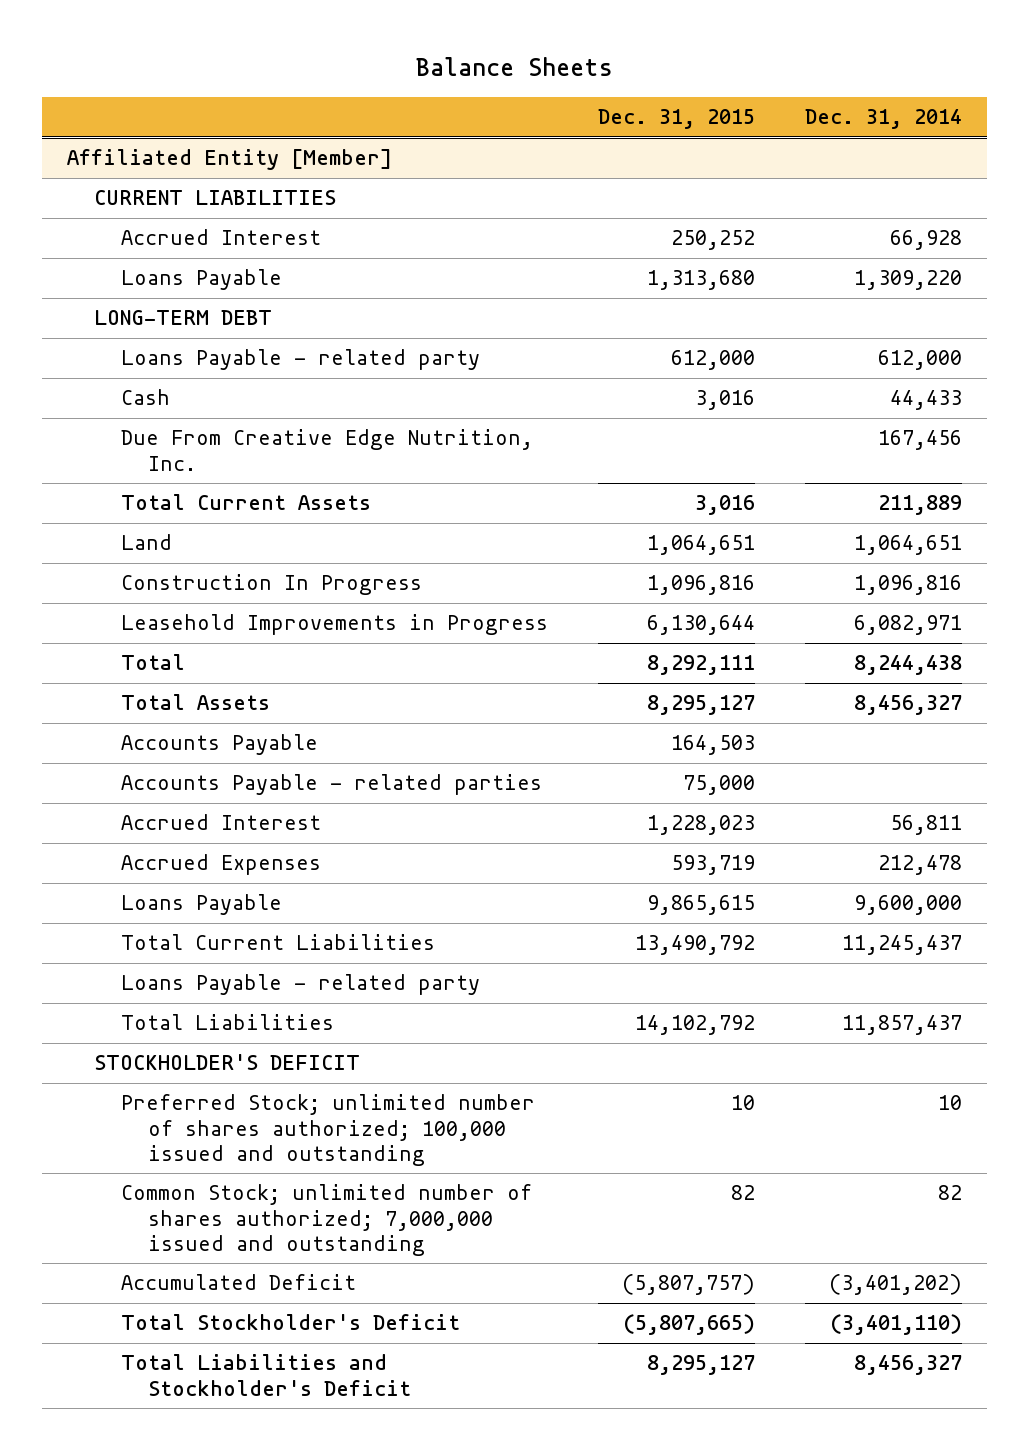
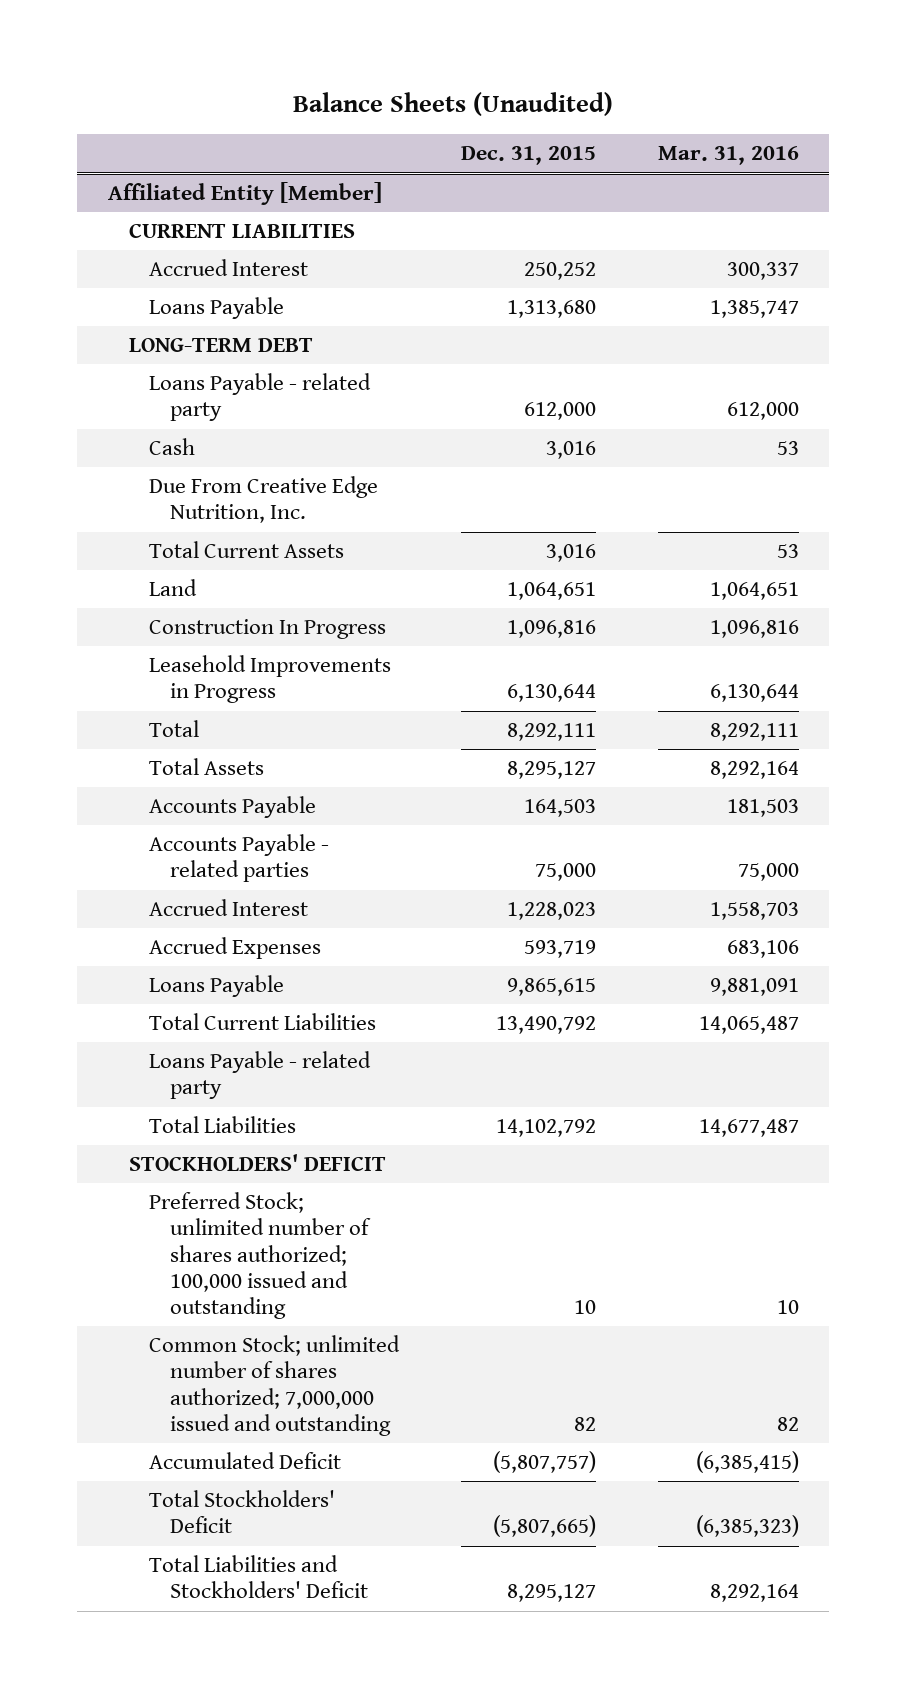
[415,56,613,76] Balance Sheets -> [293,91,614,116] Balance Sheets (Unaudited)
[805,109,963,130] Dec. 31, 2014 -> none
none -> [657,146,799,166] Mar. 31, 2016
[94,1054,361,1071] STOCKHOLDER'S DEFICIT -> [128,1154,386,1172] STOCKHOLDERS' DEFICIT
[121,1314,461,1331] Total Stockholder's Deficit -> [149,1490,336,1534] Total Stockholders' Deficit
[121,1354,411,1396] Total Liabilities and Stockholder's Deficit -> [149,1555,368,1599] Total Liabilities and Stockholders' Deficit

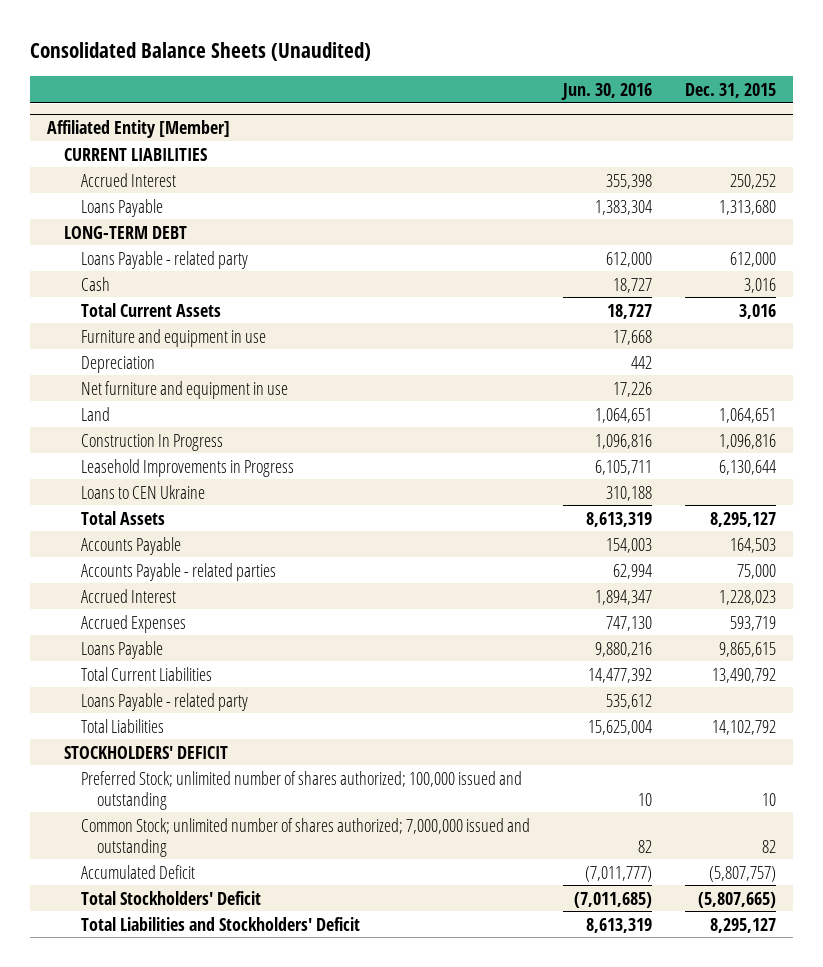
[293,91,614,116] Balance Sheets (Unaudited) -> [30,42,372,62] Consolidated Balance Sheets (Unaudited)
[657,146,799,166] Mar. 31, 2016 -> none
none -> [560,83,652,101] Jun. 30, 2016
[149,476,379,524] Due From Creative Edge Nutrition, Inc. -> none
none -> [80,328,266,347] Furniture and equipment in use
none -> [80,355,155,373] Depreciation
none -> [80,380,288,399] Net furniture and equipment in use
[149,720,200,738] Total -> none
none -> [80,484,205,499] Loans to CEN Ukraine

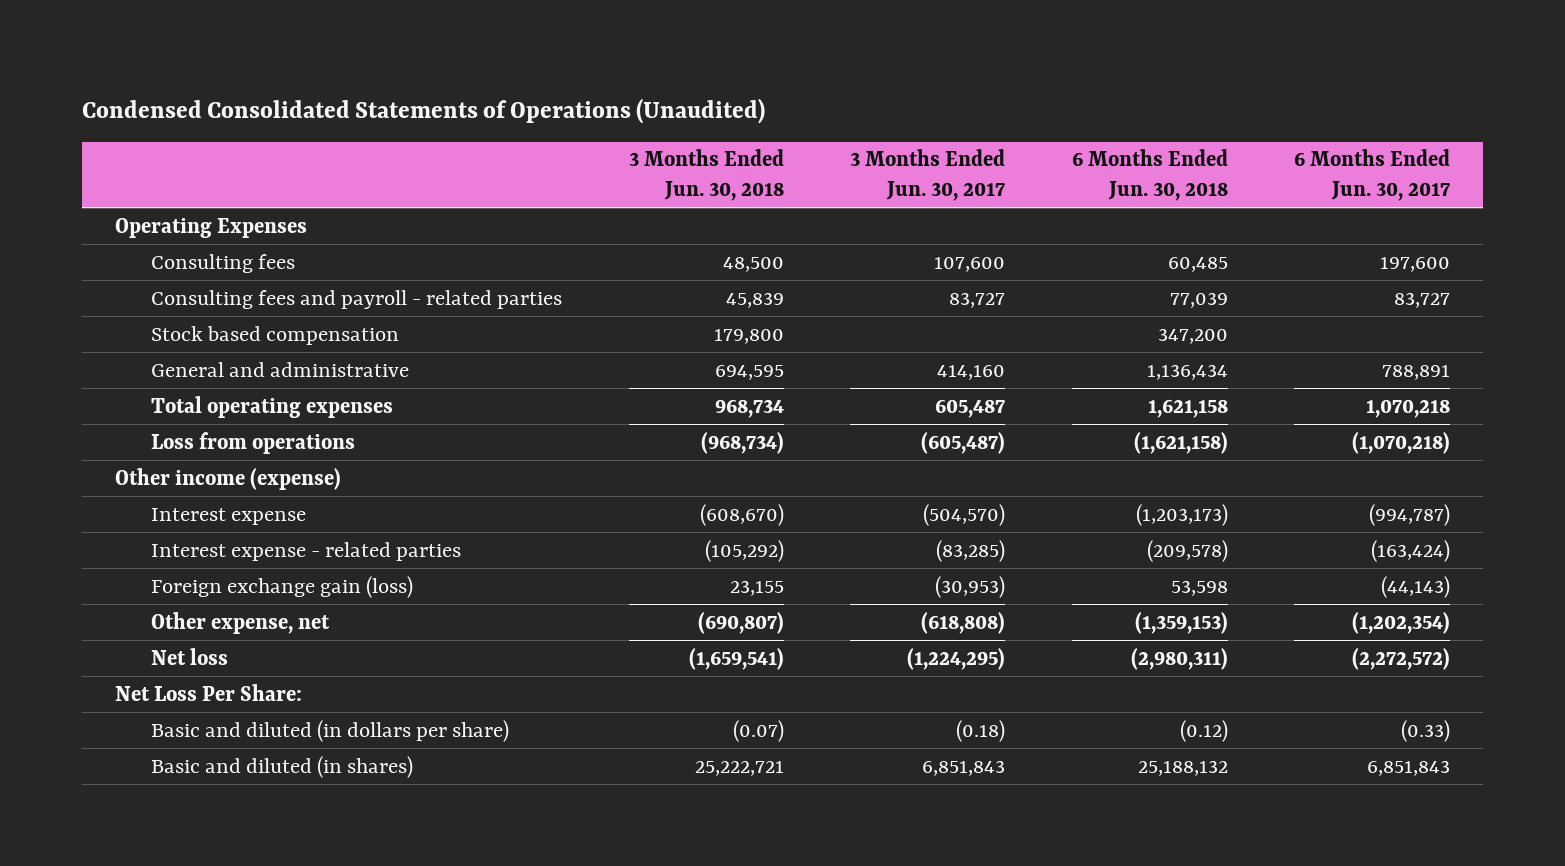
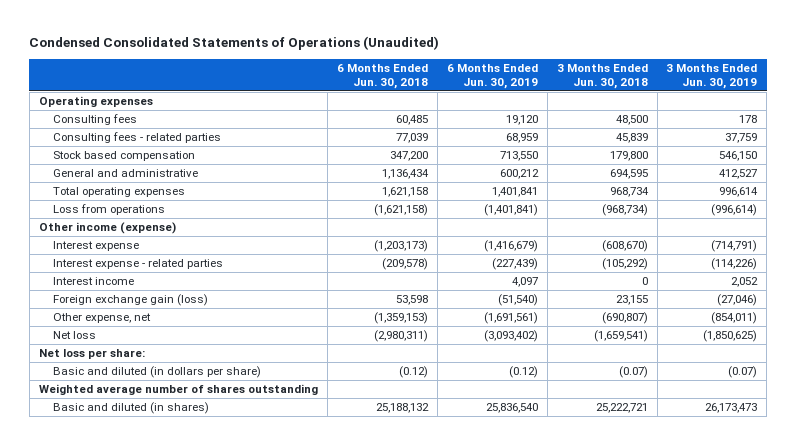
[850,149,1006,201] 3 Months Ended Jun. 30, 2017 -> none
[1294,149,1451,201] 6 Months Ended Jun. 30, 2017 -> none
none -> [446,63,538,90] 6 Months Ended Jun. 30, 2019
none -> [666,63,758,90] 3 Months Ended Jun. 30, 2019
[115,217,308,238] Operating Expenses -> [38,95,153,107] Operating expenses
[151,289,563,309] Consulting fees and payroll - related parties -> [52,131,221,143] Consulting fees - related parties
none -> [52,276,134,285] Interest income
[115,683,303,701] Net Loss Per Share: -> [38,348,145,359] Net loss per share:
none -> [38,383,318,395] Weighted average number of shares outstanding

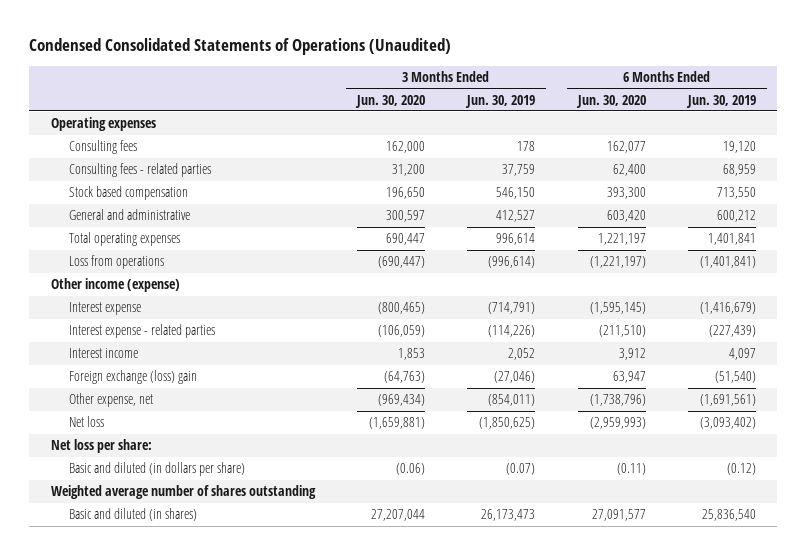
[336,63,428,90] 6 Months Ended Jun. 30, 2018 -> none
[556,63,648,90] 3 Months Ended Jun. 30, 2018 -> none
none -> [354,94,425,108] Jun. 30, 2020
none -> [575,94,646,108] Jun. 30, 2020
[52,293,208,306] Foreign exchange gain (loss) -> [68,370,197,385] Foreign exchange (loss) gain

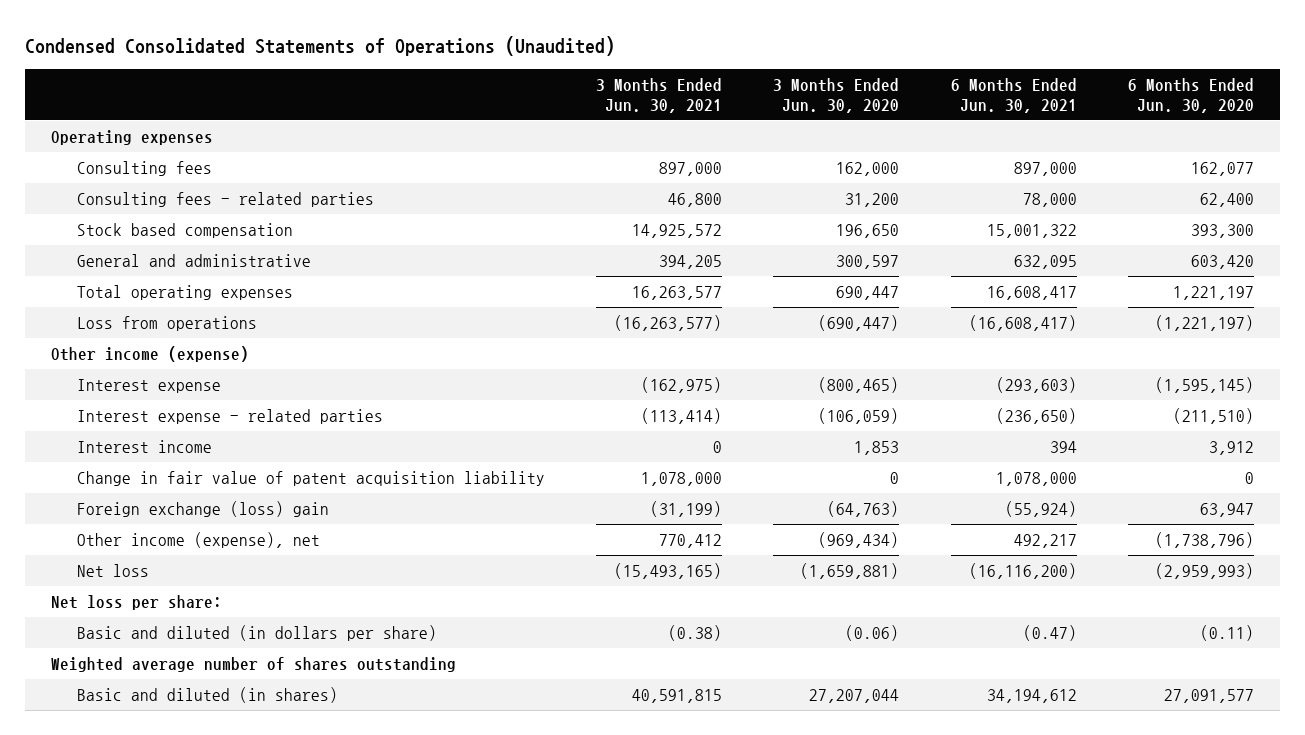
[465,94,536,108] Jun. 30, 2019 -> none
[686,94,757,108] Jun. 30, 2019 -> none
none -> [596,77,723,114] 3 Months Ended Jun. 30, 2021
none -> [950,77,1077,114] 6 Months Ended Jun. 30, 2021
none -> [76,470,545,486] Change in fair value of patent acquisition liability
[68,393,153,408] Other expense, net -> [76,531,320,548] Other income (expense), net

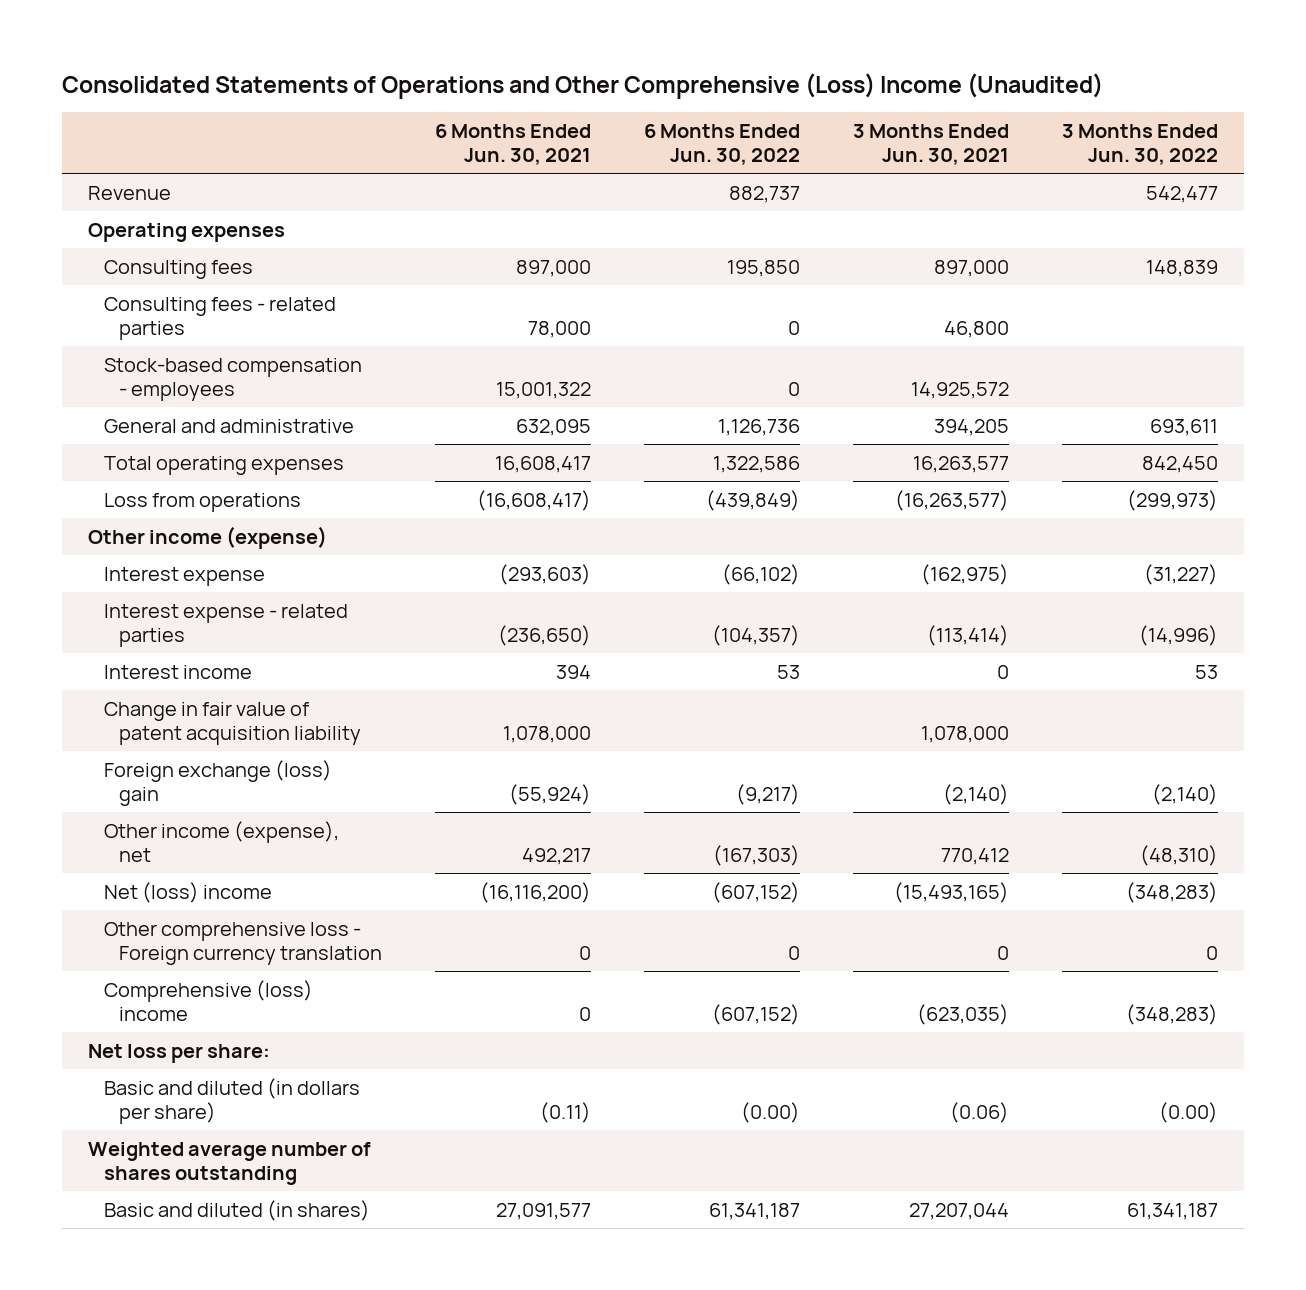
[25,35,616,56] Condensed Consolidated Statements of Operations (Unaudited) -> [61,72,1103,99] Consolidated Statements of Operations and Other Comprehensive (Loss) Income (Unaudited)
[773,77,900,114] 3 Months Ended Jun. 30, 2020 -> none
[1128,77,1255,114] 6 Months Ended Jun. 30, 2020 -> none
none -> [643,124,800,166] 6 Months Ended Jun. 30, 2022
none -> [1061,124,1218,166] 3 Months Ended Jun. 30, 2022
none -> [87,185,171,200] Revenue
[76,222,293,238] Stock based compensation -> [103,357,362,401] Stock-based compensation - employees
[650,500,723,517] (31,199) -> [942,783,1009,805] (2,140)
[76,563,149,577] Net loss -> [103,881,272,903] Net (loss) income
none -> [103,921,383,965] Other comprehensive loss - Foreign currency translation
none -> [103,979,313,1021] Comprehensive (loss) income
[668,624,723,641] (0.38) -> [949,1101,1009,1123] (0.06)
[1022,624,1077,641] (0.47) -> [540,1101,592,1123] (0.11)
[632,688,723,703] 40,591,815 -> [908,1202,1009,1220] 27,207,044
[986,688,1077,703] 34,194,612 -> [496,1202,592,1220] 27,091,577

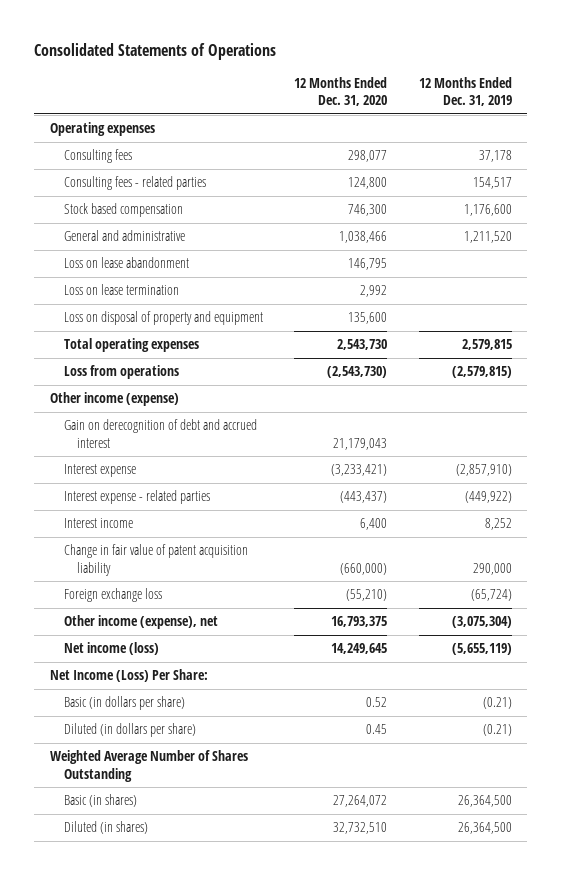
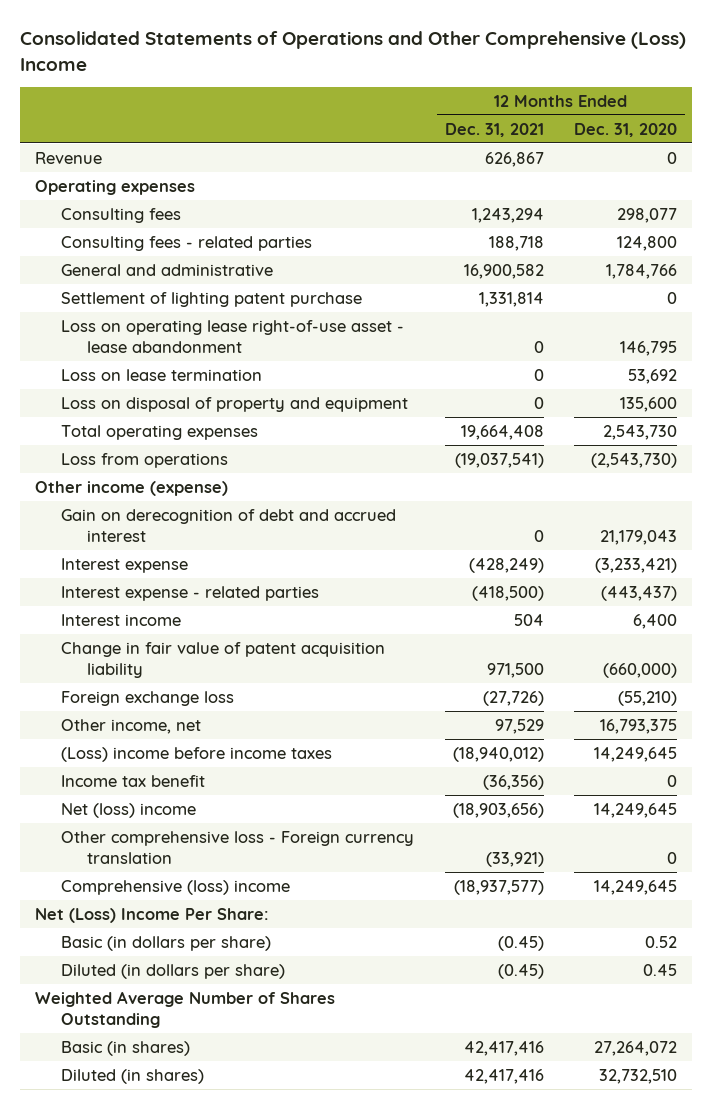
[34,42,277,60] Consolidated Statements of Operations -> [20,31,687,71] Consolidated Statements of Operations and Other Comprehensive (Loss) Income
[418,76,512,107] 12 Months Ended Dec. 31, 2019 -> none
none -> [444,122,544,137] Dec. 31, 2021
none -> [35,151,103,164] Revenue
[63,203,183,218] Stock based compensation -> none
[339,231,388,244] 1,038,466 -> [606,263,678,279] 1,784,766
none -> [61,291,363,307] Settlement of lighting patent purchase
[63,257,189,269] Loss on lease abandonment -> [61,319,405,353] Loss on operating lease right-of-use asset - lease abandonment
[360,285,388,298] 2,992 -> [628,368,678,384] 53,692
[63,615,218,630] Other income (expense), net -> [61,718,202,734] Other income, net
none -> [61,746,333,762] (Loss) income before income taxes
none -> [61,774,206,787] Income tax benefit
[63,642,159,656] Net income (loss) -> [61,802,197,818] Net (loss) income
none -> [61,830,415,864] Other comprehensive loss - Foreign currency translation
none -> [61,879,291,895] Comprehensive (loss) income
[50,669,209,683] Net Income (Loss) Per Share: -> [35,907,270,923] Net (Loss) Income Per Share:

